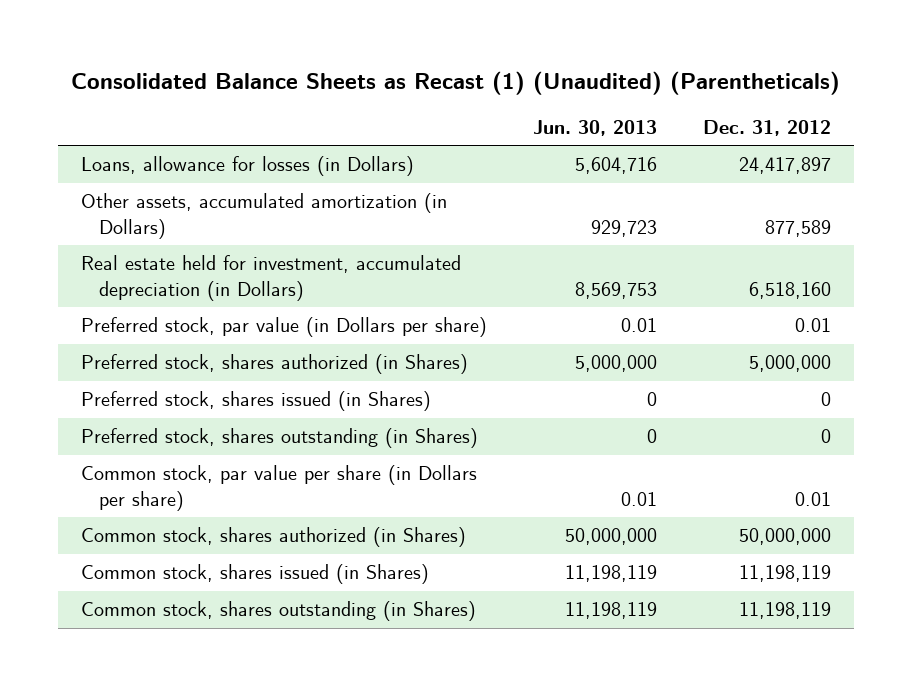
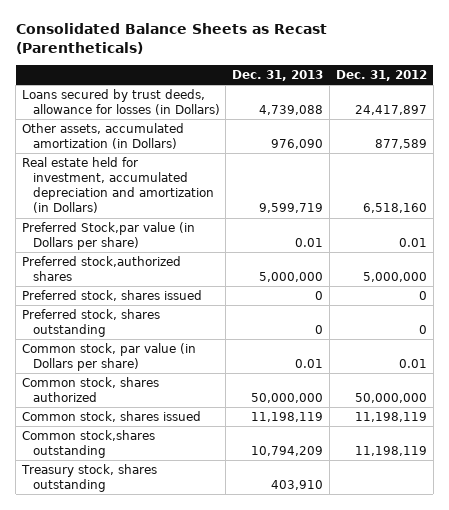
[70,70,840,95] Consolidated Balance Sheets as Recast (1) (Unaudited) (Parentheticals) -> [15,23,327,54] Consolidated Balance Sheets as Recast (Parentheticals)
[532,119,657,136] Jun. 30, 2013 -> none
none -> [232,69,324,81] Dec. 31, 2013
[81,156,415,177] Loans, allowance for losses (in Dollars) -> [22,89,220,116] Loans secured by trust deeds, allowance for losses (in Dollars)
[81,255,462,301] Real estate held for investment, accumulated depreciation (in Dollars) -> [22,157,214,214] Real estate held for investment, accumulated depreciation and amortization (in Dollars)
[81,317,488,338] Preferred stock, par value (in Dollars per share) -> [22,222,196,251] Preferred Stock,par value (in Dollars per share)
[81,354,469,375] Preferred stock, shares authorized (in Shares) -> [22,256,182,282] Preferred stock,authorized shares
[81,391,432,412] Preferred stock, shares issued (in Shares) -> [22,290,203,302] Preferred stock, shares issued
[81,428,479,449] Preferred stock, shares outstanding (in Shares) -> [22,309,161,338] Preferred stock, shares outstanding
[81,465,478,511] Common stock, par value per share (in Dollars per share) -> [22,343,197,372] Common stock, par value (in Dollars per share)
[81,527,467,548] Common stock, shares authorized (in Shares) -> [22,377,160,403] Common stock, shares authorized
[81,564,430,585] Common stock, shares issued (in Shares) -> [22,411,202,423] Common stock, shares issued
[81,601,477,622] Common stock, shares outstanding (in Shares) -> [22,430,156,459] Common stock,shares outstanding
none -> [21,464,158,493] Treasury stock, shares outstanding

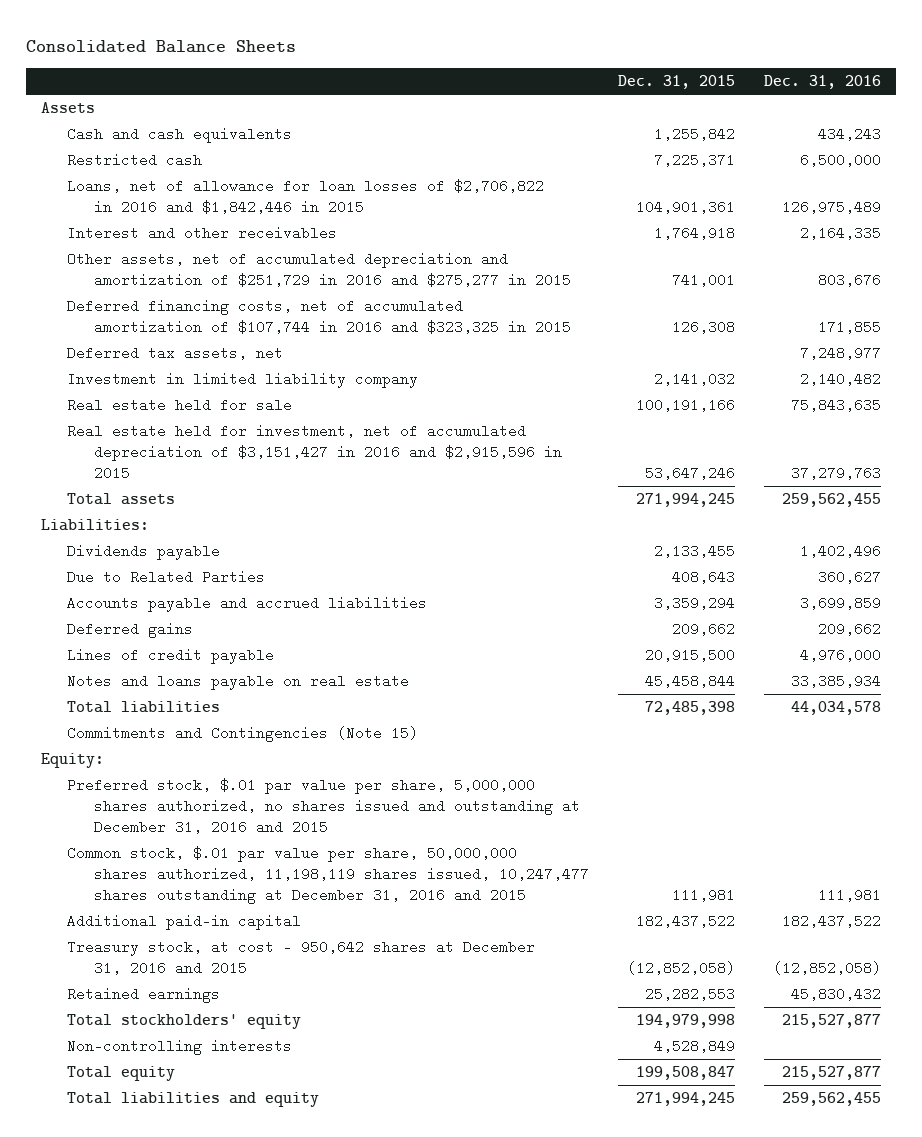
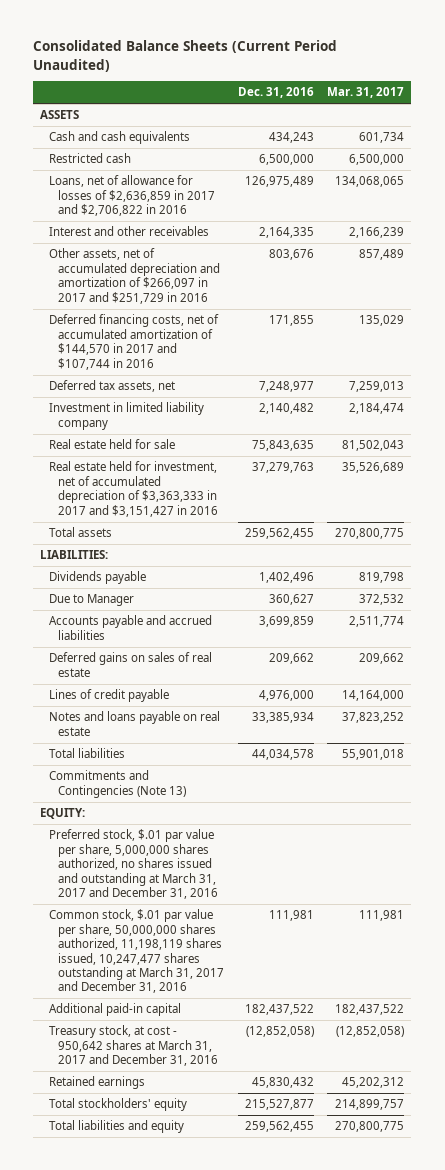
[25,39,296,53] Consolidated Balance Sheets -> [33,40,338,72] Consolidated Balance Sheets (Current Period Unaudited)
[618,75,736,90] Dec. 31, 2015 -> none
none -> [327,87,405,99] Mar. 31, 2017
[40,102,95,114] Assets -> [40,110,80,120] ASSETS
[67,179,545,215] Loans, net of allowance for loan losses of $2,706,822 in 2016 and $1,842,446 in 2015 -> [49,175,215,217] Loans, net of allowance for losses of $2,636,859 in 2017 and $2,706,822 in 2016
[67,252,571,288] Other assets, net of accumulated depreciation and amortization of $251,729 in 2016 and $275,277 in 2015 -> [49,248,220,304] Other assets, net of accumulated depreciation and amortization of $266,097 in 2017 and $251,729 in 2016
[67,299,571,335] Deferred financing costs, net of accumulated amortization of $107,744 in 2016 and $323,325 in 2015 -> [49,314,220,370] Deferred financing costs, net of accumulated amortization of $144,570 in 2017 and $107,744 in 2016
[67,424,562,481] Real estate held for investment, net of accumulated depreciation of $3,151,427 in 2016 and $2,915,596 in 2015 -> [49,461,218,517] Real estate held for investment, net of accumulated depreciation of $3,363,333 in 2017 and $3,151,427 in 2016
[40,519,149,532] Liabilities: -> [40,550,109,560] LIABILITIES:
[67,570,266,585] Due to Related Parties -> [49,594,135,607] Due to Manager
[67,622,194,639] Deferred gains -> [49,652,213,677] Deferred gains on sales of real estate
[67,726,419,743] Commitments and Contingencies (Note 15) -> [49,770,186,798] Commitments and Contingencies (Note 13)
[40,753,104,769] Equity: -> [40,808,86,820] EQUITY:
[67,778,580,835] Preferred stock, $.01 par value per share, 5,000,000 shares authorized, no shares issued and outstanding at December 31, 2016 and 2015 -> [49,829,218,900] Preferred stock, $.01 par value per share, 5,000,000 shares authorized, no shares issued and outstanding at March 31, 2017 and December 31, 2016
[67,846,589,905] Common stock, $.01 par value per share, 50,000,000 shares authorized, 11,198,119 shares issued, 10,247,477 shares outstanding at December 31, 2016 and 2015 -> [49,909,224,994] Common stock, $.01 par value per share, 50,000,000 shares authorized, 11,198,119 shares issued, 10,247,477 shares outstanding at March 31, 2017 and December 31, 2016
[67,940,536,976] Treasury stock, at cost - 950,642 shares at December 31, 2016 and 2015 -> [49,1025,218,1067] Treasury stock, at cost - 950,642 shares at March 31, 2017 and December 31, 2016
[67,1039,293,1056] Non-controlling interests -> none
[67,1066,176,1082] Total equity -> none

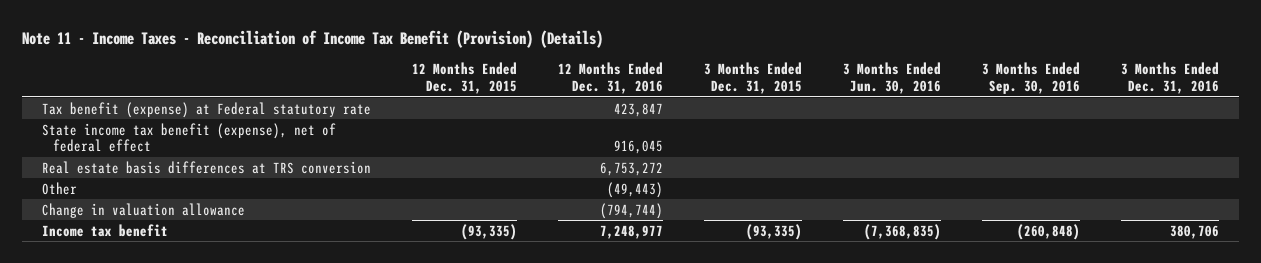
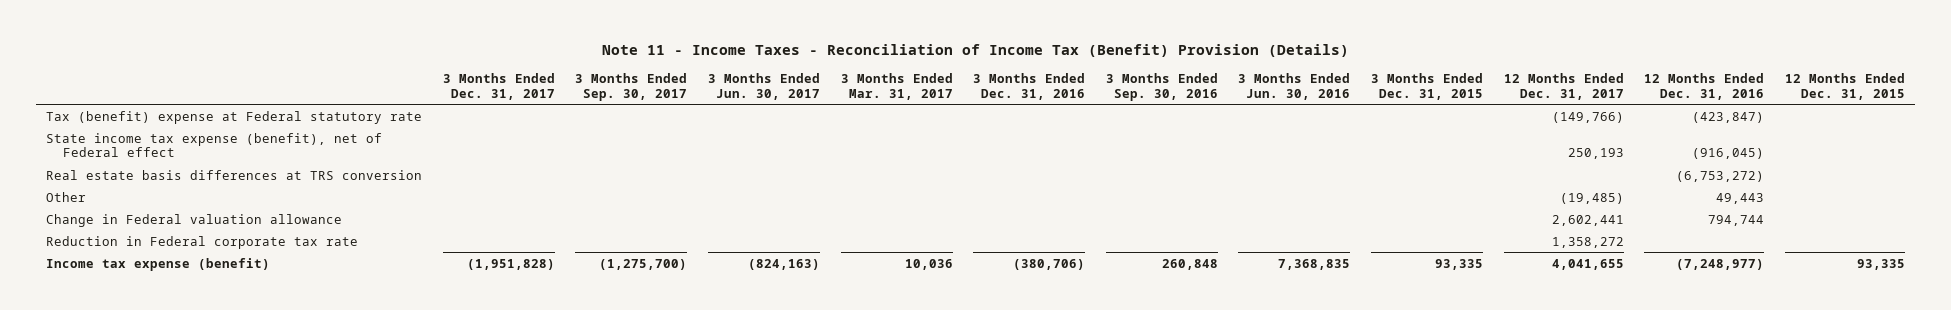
[21,30,603,49] Note 11 - Income Taxes - Reconciliation of Income Tax Benefit (Provision) (Details) -> [601,44,1349,58] Note 11 - Income Taxes - Reconciliation of Income Tax (Benefit) Provision (Details)
none -> [442,73,555,100] 3 Months Ended Dec. 31, 2017
none -> [575,73,688,101] 3 Months Ended Sep. 30, 2017
none -> [707,73,820,100] 3 Months Ended Jun. 30, 2017
none -> [840,73,953,100] 3 Months Ended Mar. 31, 2017
none -> [1503,73,1624,100] 12 Months Ended Dec. 31, 2017
[42,101,372,118] Tax benefit (expense) at Federal statutory rate -> [46,110,423,124] Tax (benefit) expense at Federal statutory rate
[614,102,664,117] 423,847 -> [1692,111,1765,123] (423,847)
[42,122,337,153] State income tax benefit (expense), net of federal effect -> [46,132,383,158] State income tax expense (benefit), net of Federal effect
[614,140,664,155] 916,045 -> [1692,148,1765,160] (916,045)
[600,161,664,176] 6,753,272 -> [1676,170,1765,182] (6,753,272)
[607,181,664,198] (49,443) -> [1716,192,1765,204] 49,443
[42,202,246,218] Change in valuation allowance -> [46,213,343,227] Change in Federal valuation allowance
[600,202,664,219] (794,744) -> [1708,214,1765,226] 794,744
none -> [46,235,359,249] Reduction in Federal corporate tax rate
[42,223,169,237] Income tax benefit -> [46,257,271,271] Income tax expense (benefit)
[461,223,518,240] (93,335) -> [1856,258,1905,270] 93,335
[600,224,664,239] 7,248,977 -> [1676,258,1765,270] (7,248,977)
[745,223,802,240] (93,335) -> [1435,258,1484,270] 93,335
[863,223,941,240] (7,368,835) -> [1278,258,1351,270] 7,368,835
[1016,223,1080,240] (260,848) -> [1161,258,1218,270] 260,848
[1169,224,1219,239] 380,706 -> [1013,258,1086,270] (380,706)

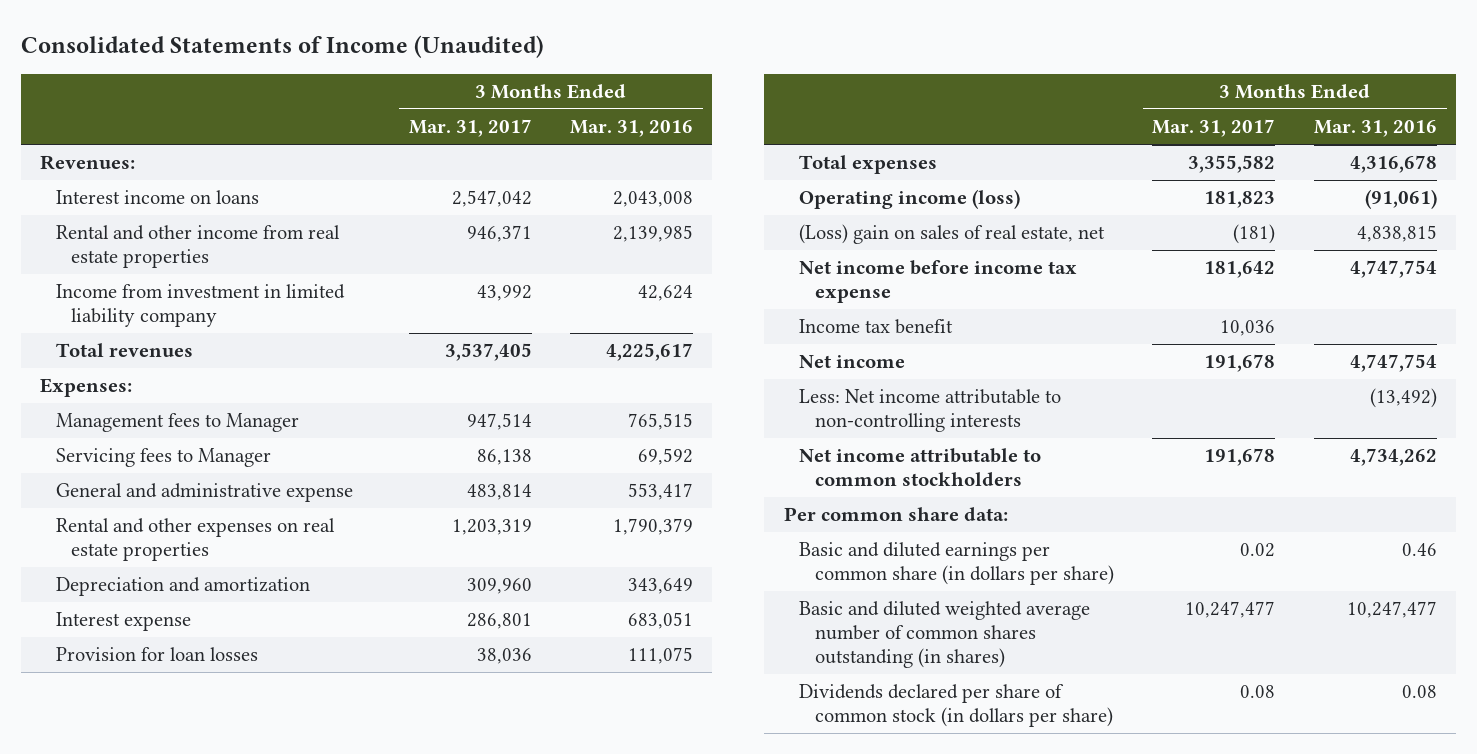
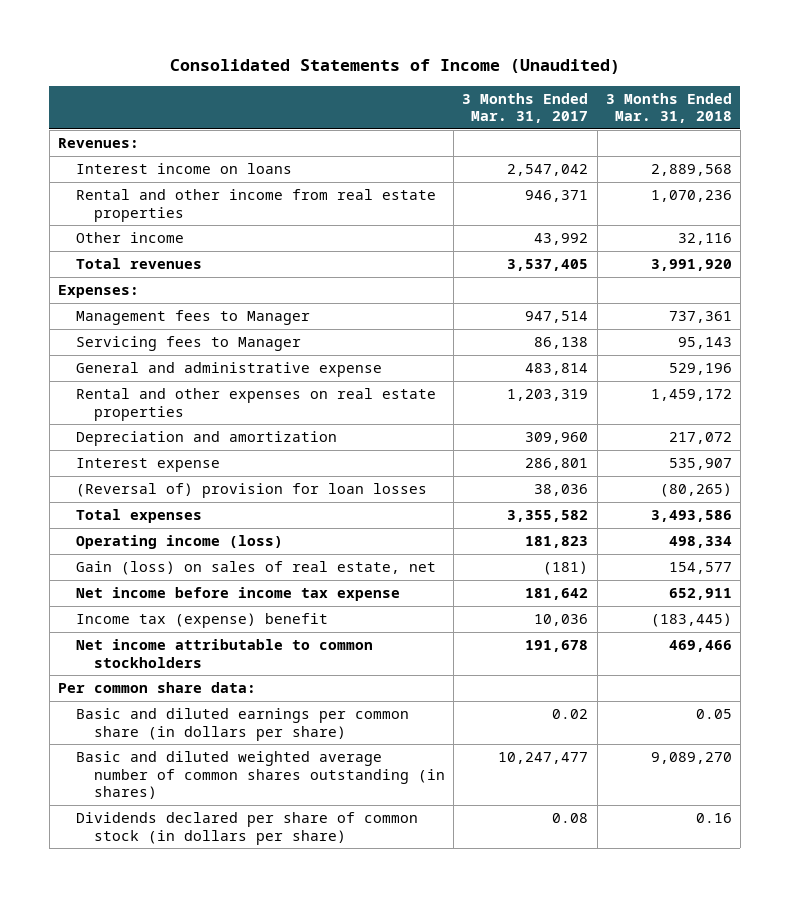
[570,120,694,138] Mar. 31, 2016 -> none
none -> [605,92,732,124] 3 Months Ended Mar. 31, 2018
[55,284,345,328] Income from investment in limited liability company -> [76,231,185,243] Other income
[55,647,258,662] Provision for loan losses -> [76,482,428,498] (Reversal of) provision for loan losses
[799,224,1106,245] (Loss) gain on sales of real estate, net -> [76,560,437,575] Gain (loss) on sales of real estate, net
[799,355,906,369] Net income -> none
[799,389,1062,433] Less: Net income attributable to non-controlling interests -> none
[799,319,954,335] Income tax benefit -> [76,612,329,628] Income tax (expense) benefit

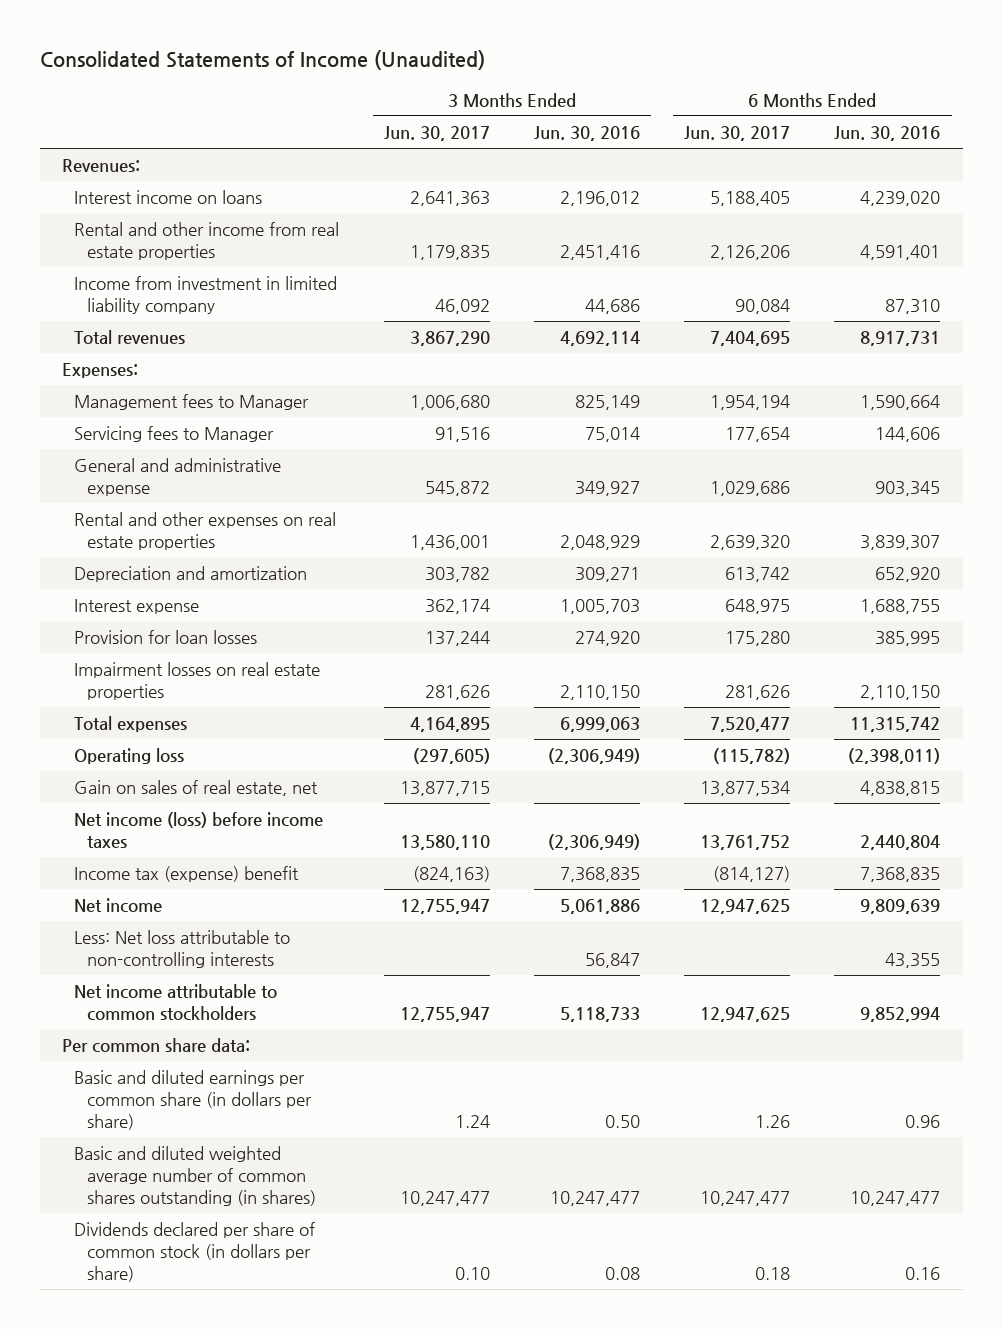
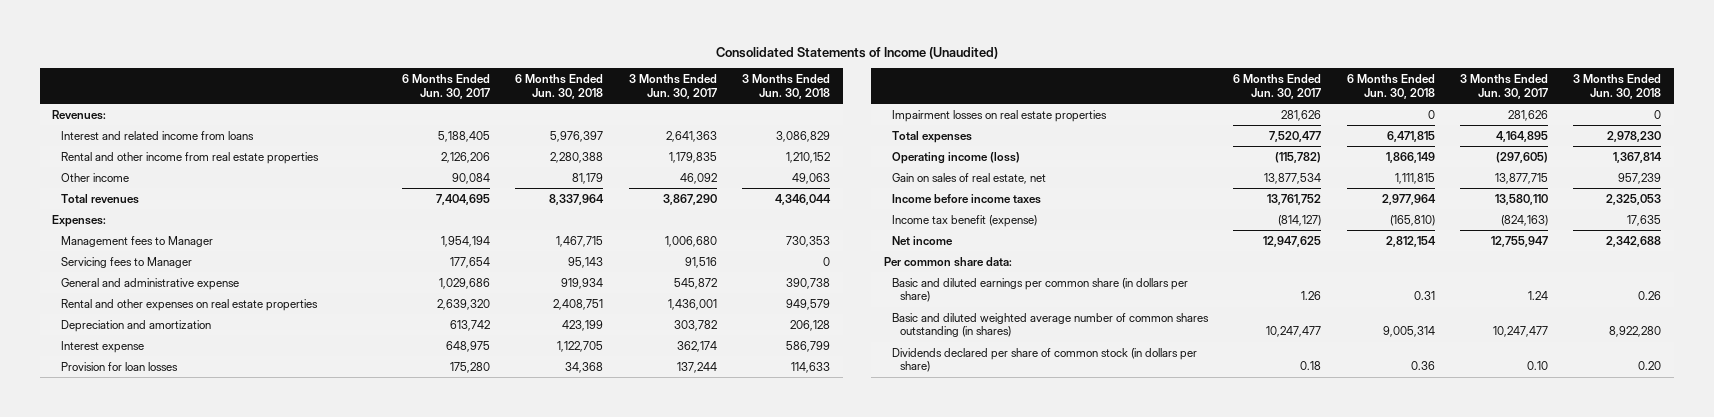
[533,126,640,142] Jun. 30, 2016 -> none
[834,126,941,142] Jun. 30, 2016 -> none
none -> [515,74,604,99] 6 Months Ended Jun. 30, 2018
none -> [741,74,830,99] 3 Months Ended Jun. 30, 2018
[74,190,263,205] Interest income on loans -> [60,130,254,140] Interest and related income from loans
[74,276,338,315] Income from investment in limited liability company -> [60,172,129,182] Other income
[74,748,185,765] Operating loss -> [891,151,1020,164] Operating income (loss)
[74,812,324,849] Net income (loss) before income taxes -> [891,193,1041,204] Income before income taxes
[74,866,300,883] Income tax (expense) benefit -> [891,214,1037,227] Income tax benefit (expense)
[74,930,291,969] Less: Net loss attributable to non-controlling interests -> none
[74,984,278,1022] Net income attributable to common stockholders -> none

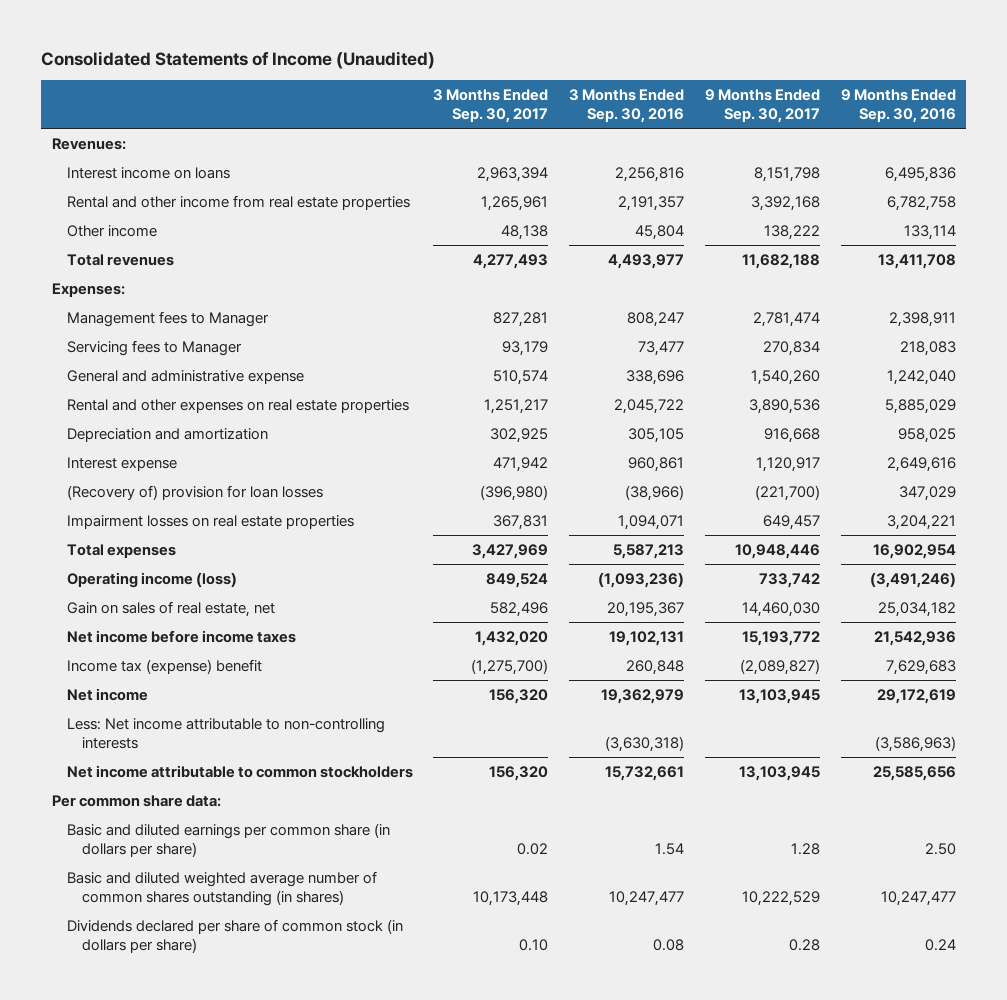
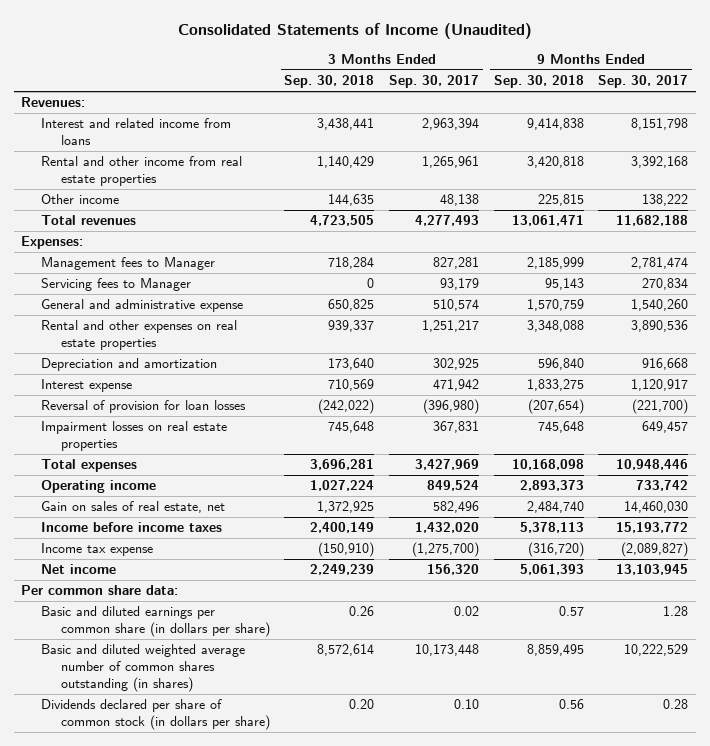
[569,88,685,124] 3 Months Ended Sep. 30, 2016 -> none
[840,88,956,124] 9 Months Ended Sep. 30, 2016 -> none
none -> [284,75,375,89] Sep. 30, 2018
none -> [493,75,584,89] Sep. 30, 2018
[66,166,230,179] Interest income on loans -> [40,118,231,146] Interest and related income from loans
[66,484,323,500] (Recovery of) provision for loan losses -> [40,400,246,414] Reversal of provision for loan losses
[66,571,237,588] Operating income (loss) -> [40,480,156,494] Operating income
[66,629,296,643] Net income before income taxes -> [40,522,222,533] Income before income taxes
[66,658,262,674] Income tax (expense) benefit -> [40,543,153,557] Income tax expense
[66,717,385,750] Less: Net income attributable to non-controlling interests -> none
[66,764,413,778] Net income attributable to common stockholders -> none

